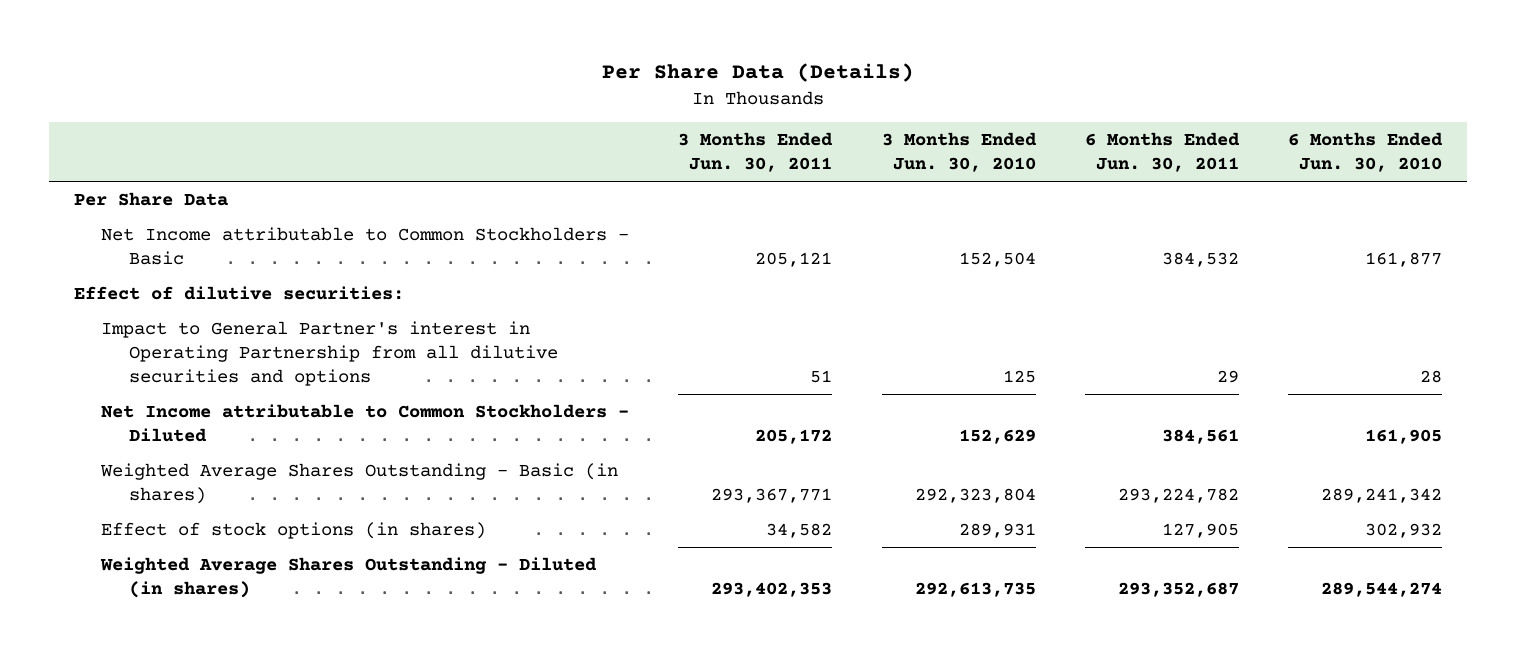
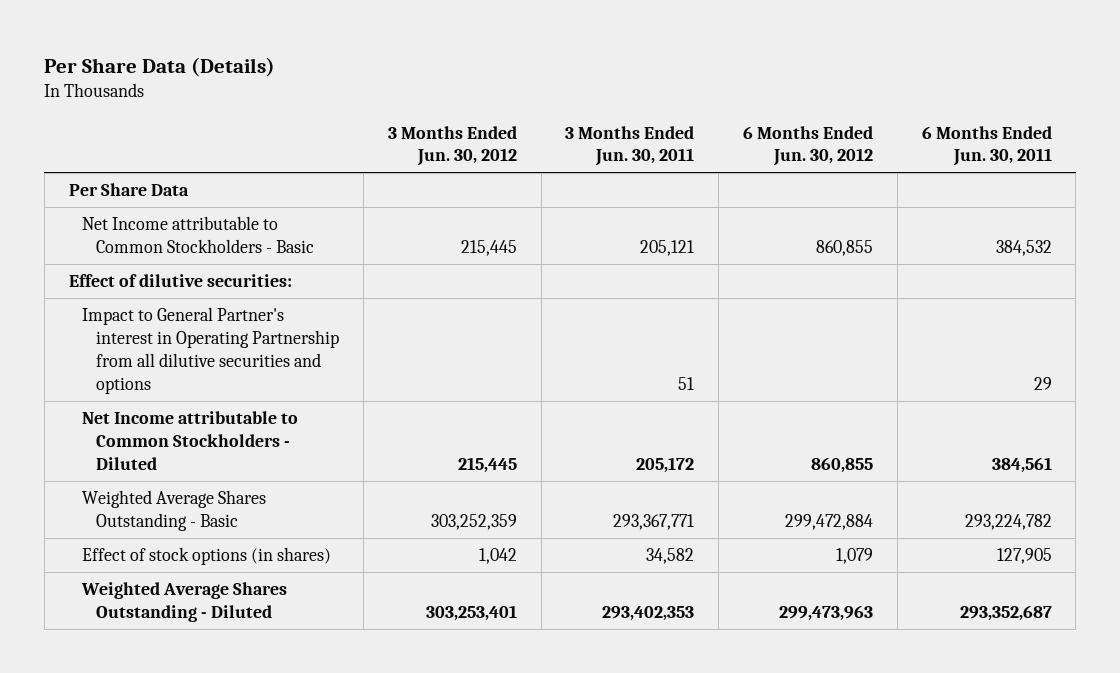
[881,132,1037,173] 3 Months Ended Jun. 30, 2010 -> none
[1288,132,1444,173] 6 Months Ended Jun. 30, 2010 -> none
none -> [387,125,517,167] 3 Months Ended Jun. 30, 2012
none -> [743,125,874,167] 6 Months Ended Jun. 30, 2012
[100,462,619,504] Weighted Average Shares Outstanding - Basic (in shares) -> [82,490,267,532] Weighted Average Shares Outstanding - Basic
[100,556,598,598] Weighted Average Shares Outstanding - Diluted (in shares) -> [81,582,288,623] Weighted Average Shares Outstanding - Diluted

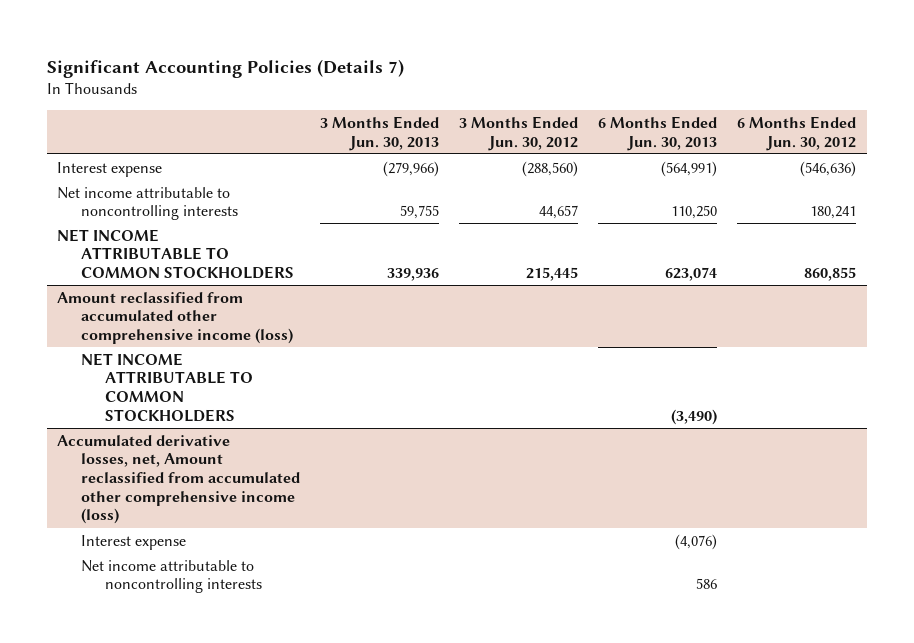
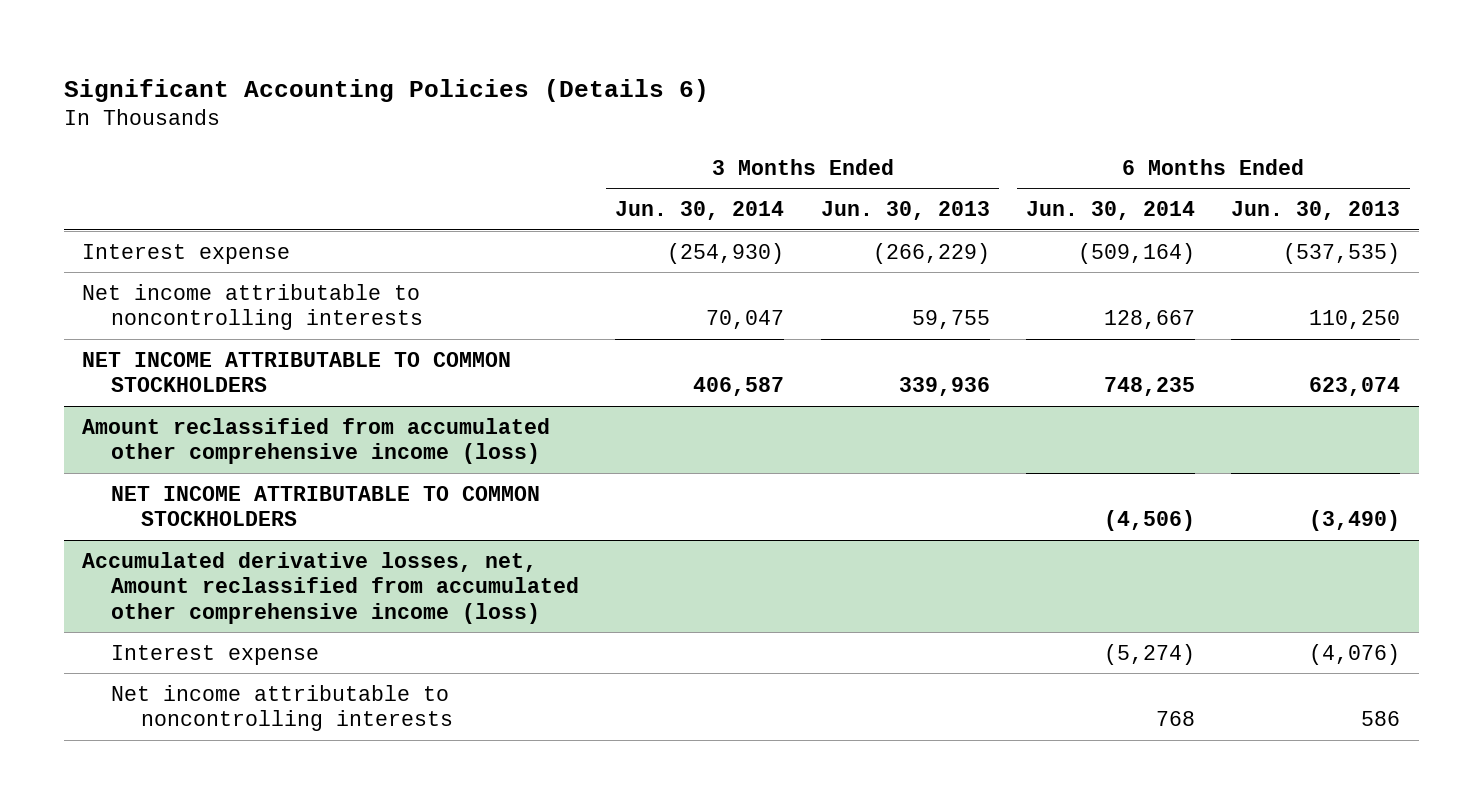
[47,58,405,78] Significant Accounting Policies (Details 7) -> [63,78,709,102] Significant Accounting Policies (Details 6)
[459,116,579,151] 3 Months Ended Jun. 30, 2012 -> none
[737,116,857,151] 6 Months Ended Jun. 30, 2012 -> none
none -> [615,200,785,220] Jun. 30, 2014
none -> [1026,200,1196,220] Jun. 30, 2014
[383,160,440,177] (279,966) -> [872,242,990,264] (266,229)
[661,160,718,177] (564,991) -> [1283,242,1401,264] (537,535)

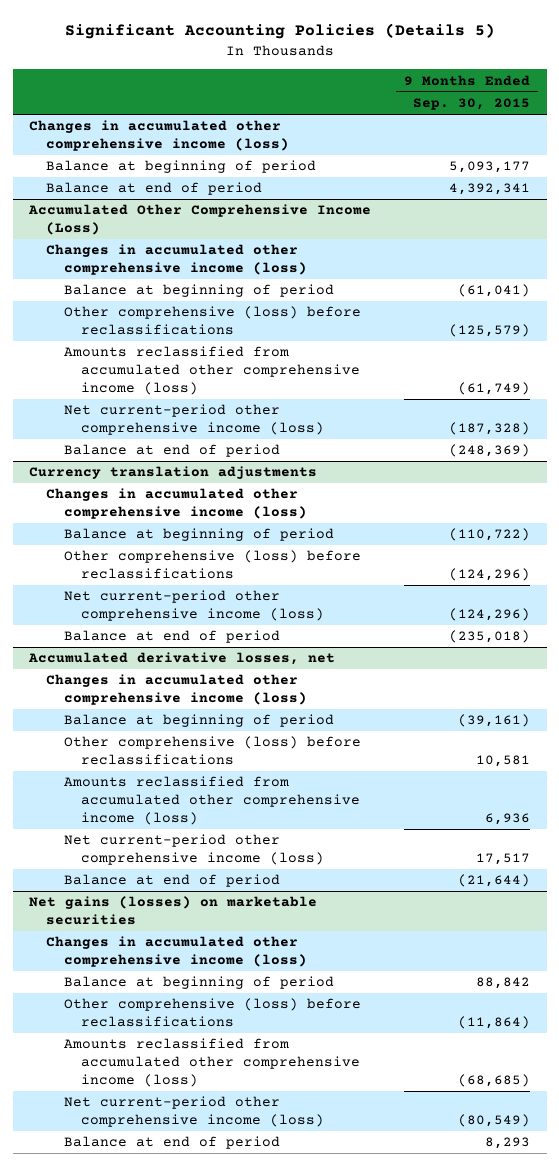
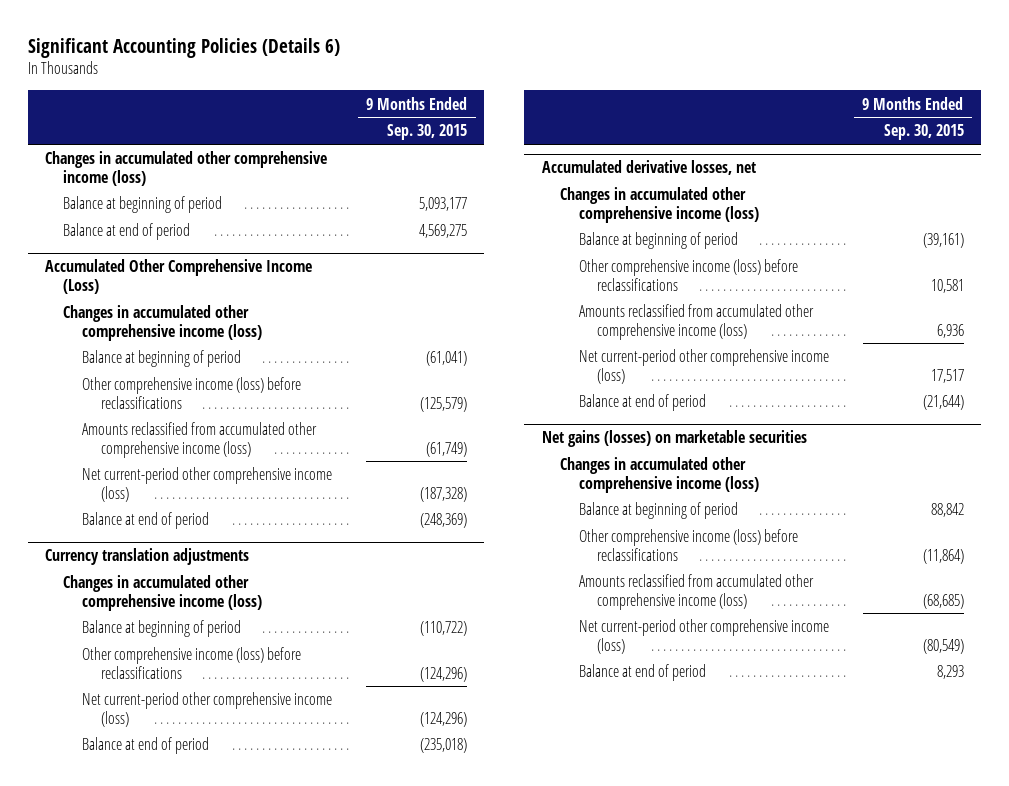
[64,23,495,40] Significant Accounting Policies (Details 5) -> [27,37,340,58] Significant Accounting Policies (Details 6)
[449,183,531,196] 4,392,341 -> [419,224,468,239] 4,569,275
[63,306,361,335] Other comprehensive (loss) before reclassifications -> [82,377,302,409] Other comprehensive income (loss) before reclassifications
[63,550,361,579] Other comprehensive (loss) before reclassifications -> [82,647,302,679] Other comprehensive income (loss) before reclassifications
[63,736,361,765] Other comprehensive (loss) before reclassifications -> [578,259,798,291] Other comprehensive income (loss) before reclassifications
[63,998,361,1027] Other comprehensive (loss) before reclassifications -> [578,529,798,561] Other comprehensive income (loss) before reclassifications

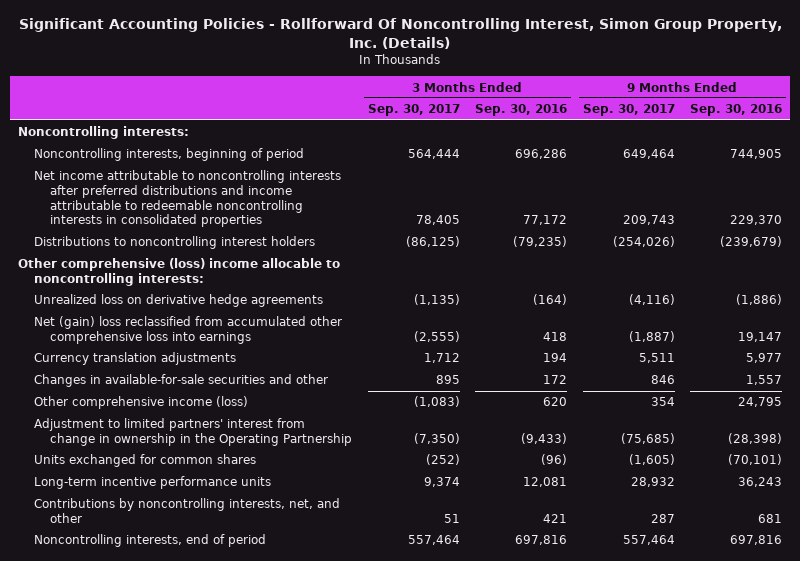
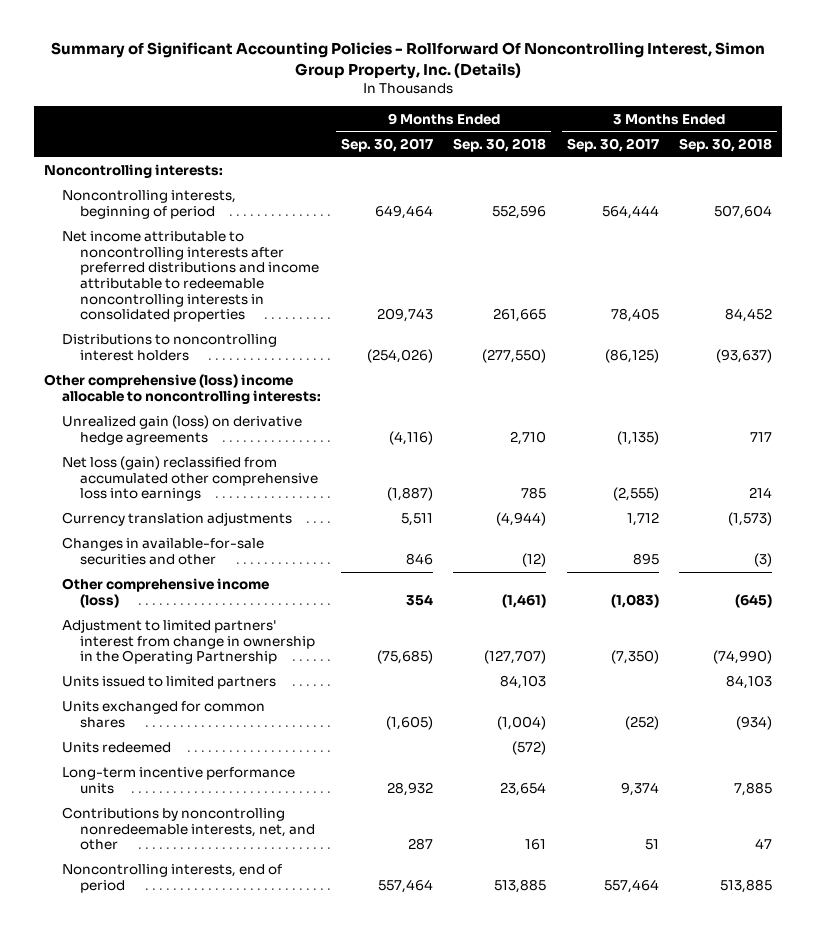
[18,17,782,49] Significant Accounting Policies - Rollforward Of Noncontrolling Interest, Simon Group Property, Inc. (Details) -> [50,42,765,80] Summary of Significant Accounting Policies - Rollforward Of Noncontrolling Interest, Simon Group Property, Inc. (Details)
[475,104,568,117] Sep. 30, 2016 -> none
[690,104,783,117] Sep. 30, 2016 -> none
none -> [453,137,547,152] Sep. 30, 2018
none -> [678,137,772,152] Sep. 30, 2018
[33,294,323,308] Unrealized loss on derivative hedge agreements -> [62,415,303,445] Unrealized gain (loss) on derivative hedge agreements
[33,316,342,344] Net (gain) loss reclassified from accumulated other comprehensive loss into earnings -> [62,456,319,502] Net loss (gain) reclassified from accumulated other comprehensive loss into earnings
none -> [62,676,277,690] Units issued to limited partners
none -> [62,742,172,754] Units redeemed
[33,498,340,523] Contributions by noncontrolling interests, net, and other -> [62,807,316,851] Contributions by noncontrolling nonredeemable interests, net, and other

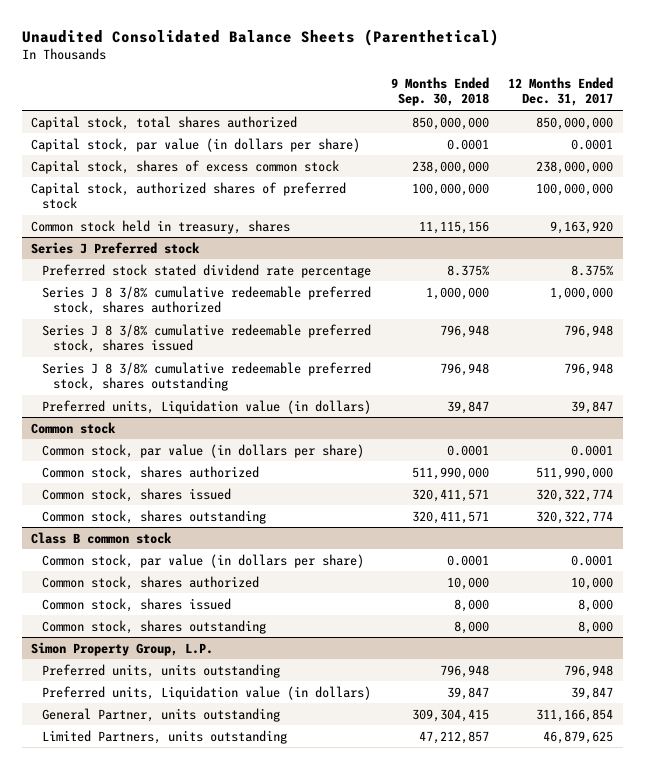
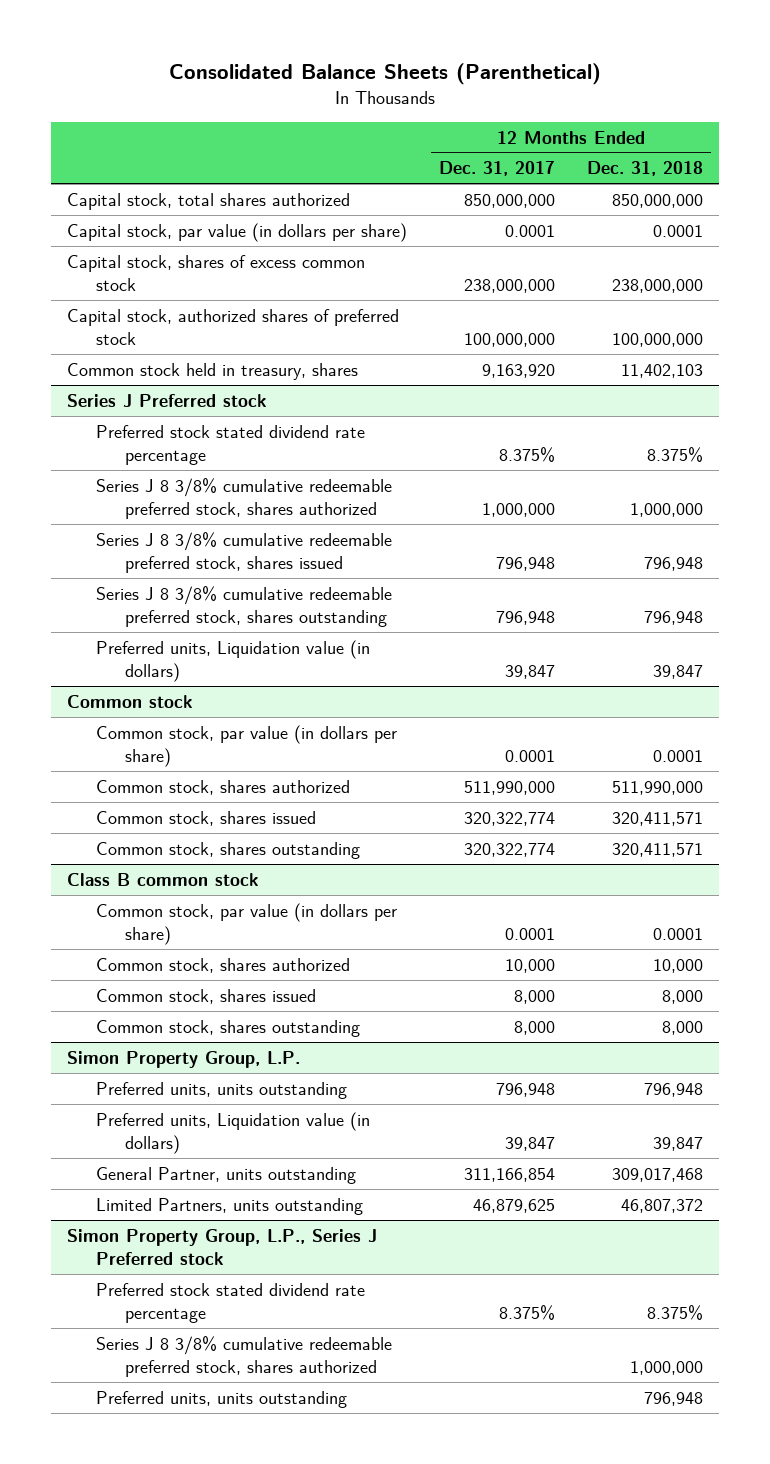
[21,28,499,46] Unaudited Consolidated Balance Sheets (Parenthetical) -> [169,63,602,86] Consolidated Balance Sheets (Parenthetical)
[390,76,489,107] 9 Months Ended Sep. 30, 2018 -> none
none -> [587,161,704,177] Dec. 31, 2018
none -> [66,1228,377,1265] Simon Property Group, L.P., Series J Preferred stock
none -> [96,1282,366,1323] Preferred stock stated dividend rate percentage
none -> [96,1335,393,1377] Series J 8 3/8% cumulative redeemable preferred stock, shares authorized
none -> [96,1390,348,1408] Preferred units, units outstanding

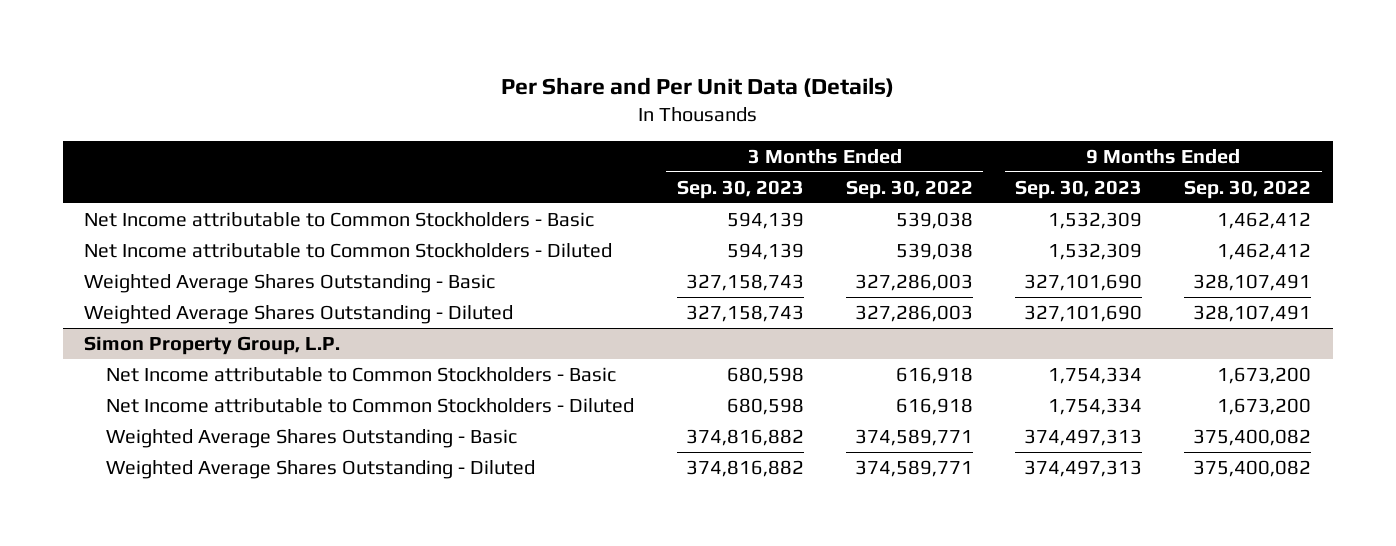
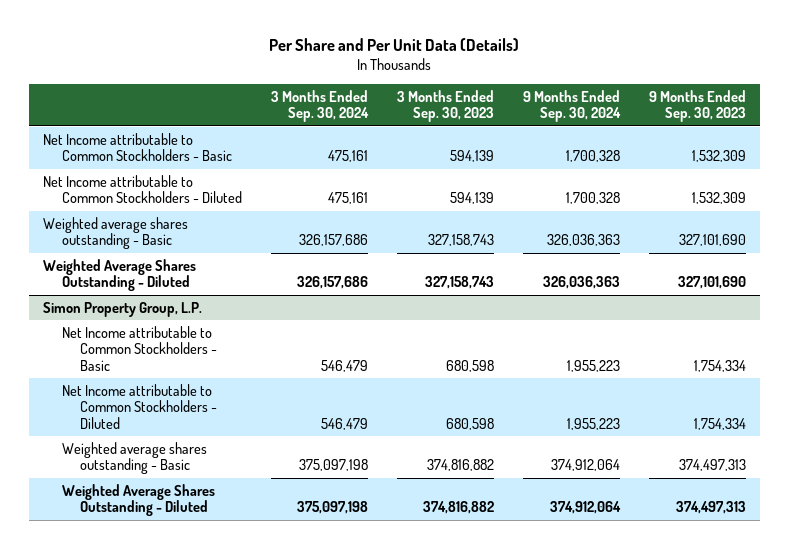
[845,179,973,199] Sep. 30, 2022 -> none
[1184,179,1312,199] Sep. 30, 2022 -> none
none -> [270,89,369,123] 3 Months Ended Sep. 30, 2024
none -> [522,89,621,123] 9 Months Ended Sep. 30, 2024
[84,273,496,293] Weighted Average Shares Outstanding - Basic -> [42,216,188,250] Weighted average shares outstanding - Basic
[106,428,518,448] Weighted Average Shares Outstanding - Basic -> [61,441,207,475] Weighted average shares outstanding - Basic

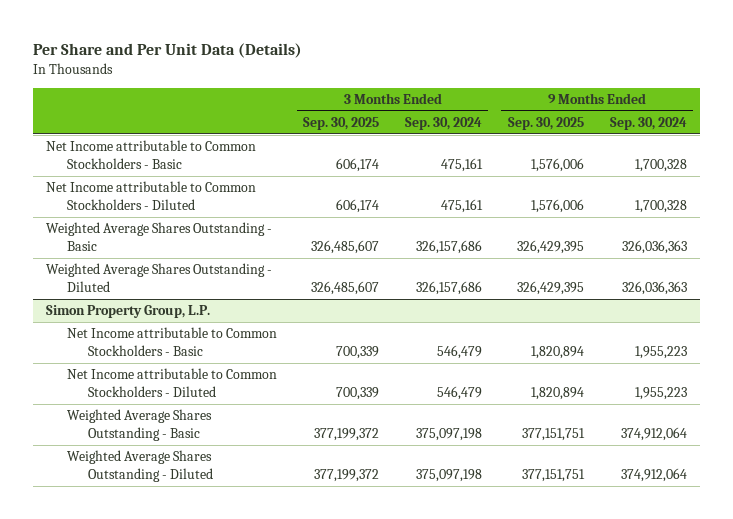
[396,89,494,123] 3 Months Ended Sep. 30, 2023 -> none
[648,89,746,123] 9 Months Ended Sep. 30, 2023 -> none
none -> [303,116,380,130] Sep. 30, 2025
none -> [507,116,584,130] Sep. 30, 2025
[42,216,188,250] Weighted average shares outstanding - Basic -> [46,222,273,252] Weighted Average Shares Outstanding - Basic
[61,441,207,475] Weighted average shares outstanding - Basic -> [67,409,213,442] Weighted Average Shares Outstanding - Basic

